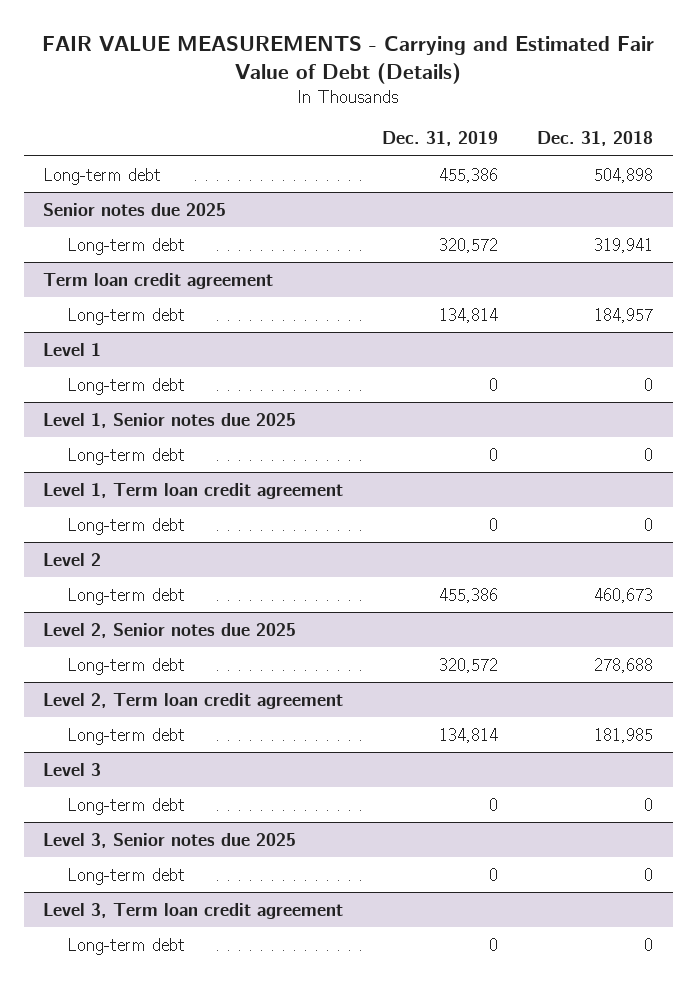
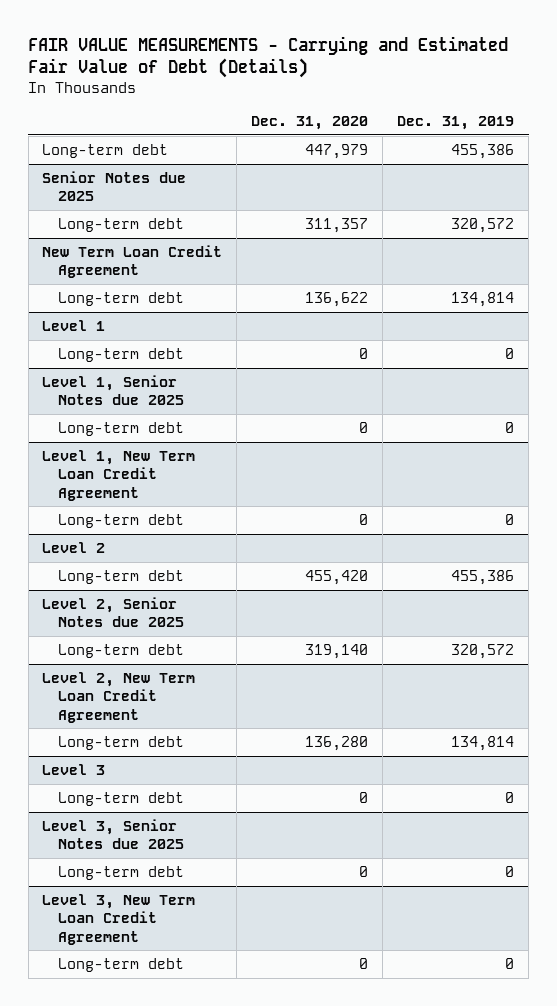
[537,131,654,147] Dec. 31, 2018 -> none
none -> [251,116,369,131] Dec. 31, 2020
[43,202,227,216] Senior notes due 2025 -> [42,170,187,202] Senior Notes due 2025
[43,272,274,289] Term loan credit agreement -> [42,244,223,279] New Term Loan Credit Agreement
[43,412,297,428] Level 1, Senior notes due 2025 -> [42,374,185,406] Level 1, Senior Notes due 2025
[43,482,344,499] Level 1, Term loan credit agreement -> [42,449,196,501] Level 1, New Term Loan Credit Agreement
[43,622,297,638] Level 2, Senior notes due 2025 -> [42,596,185,628] Level 2, Senior Notes due 2025
[43,692,344,709] Level 2, Term loan credit agreement -> [42,671,196,723] Level 2, New Term Loan Credit Agreement
[43,832,297,848] Level 3, Senior notes due 2025 -> [42,818,185,850] Level 3, Senior Notes due 2025
[43,902,344,919] Level 3, Term loan credit agreement -> [42,893,196,945] Level 3, New Term Loan Credit Agreement

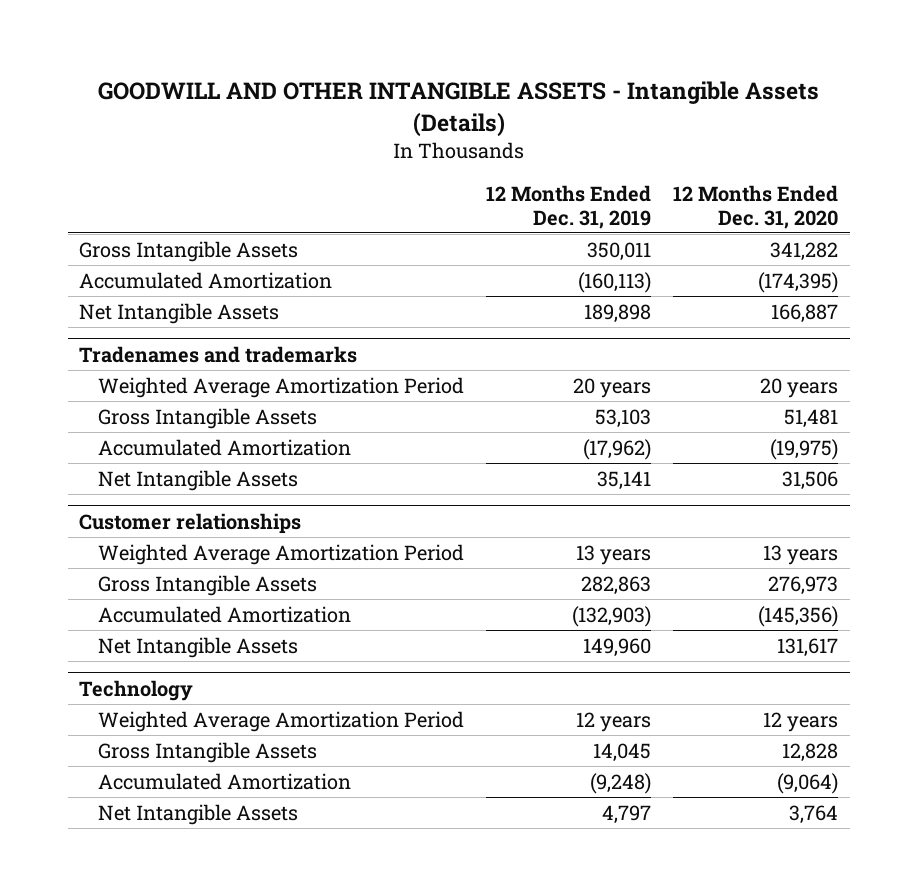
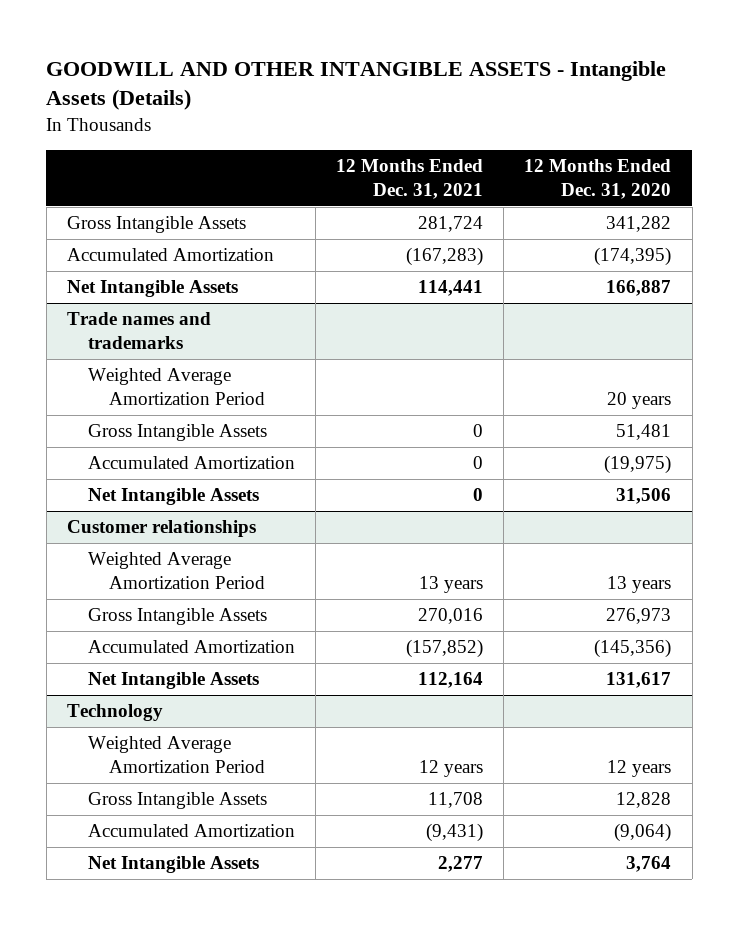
[486,184,652,229] 12 Months Ended Dec. 31, 2019 -> none
none -> [336,159,484,200] 12 Months Ended Dec. 31, 2021
[79,345,358,363] Tradenames and trademarks -> [67,312,212,350] Trade names and trademarks

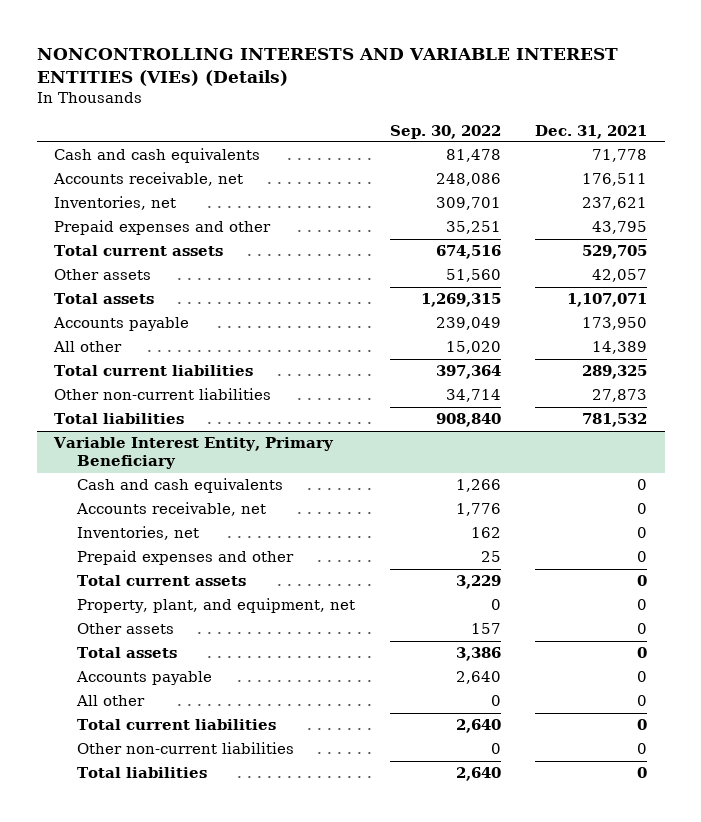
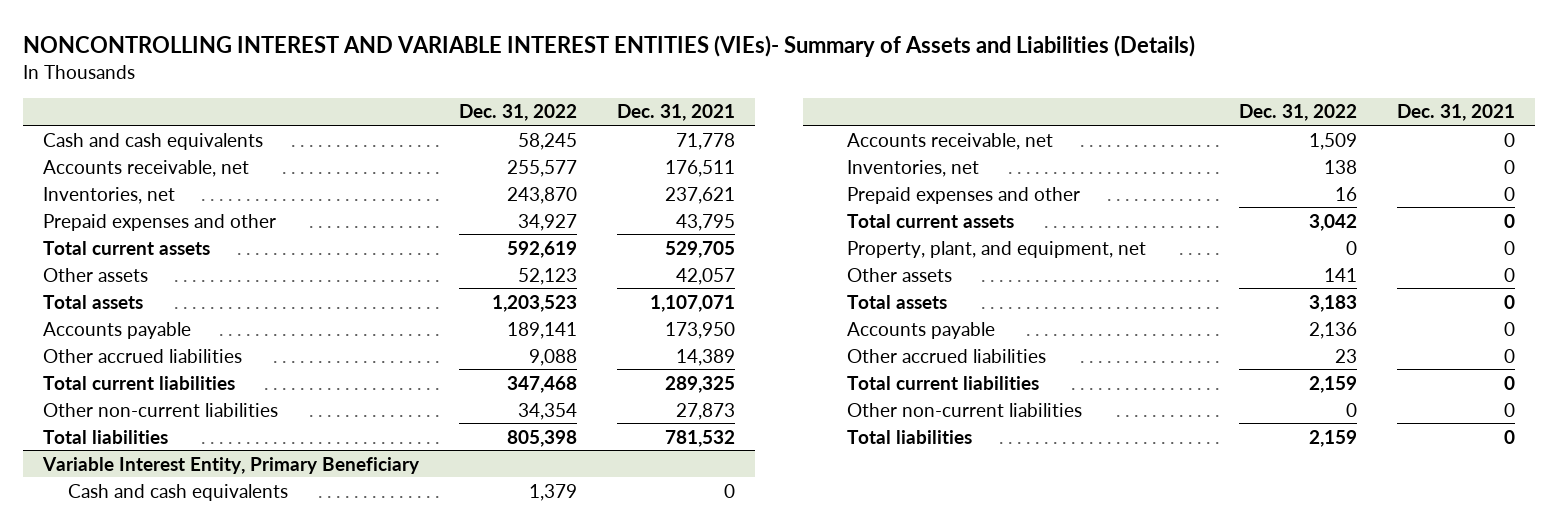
[36,47,618,86] NONCONTROLLING INTERESTS AND VARIABLE INTEREST ENTITIES (VIEs) (Details) -> [23,34,1196,57] NONCONTROLLING INTEREST AND VARIABLE INTEREST ENTITIES (VIEs)- Summary of Assets and Liabilities (Details)
[389,124,501,139] Sep. 30, 2022 -> none
none -> [459,104,578,122] Dec. 31, 2022
[52,341,122,353] All other -> [43,348,243,363] Other accrued liabilities
[75,695,145,707] All other -> [847,348,1047,363] Other accrued liabilities

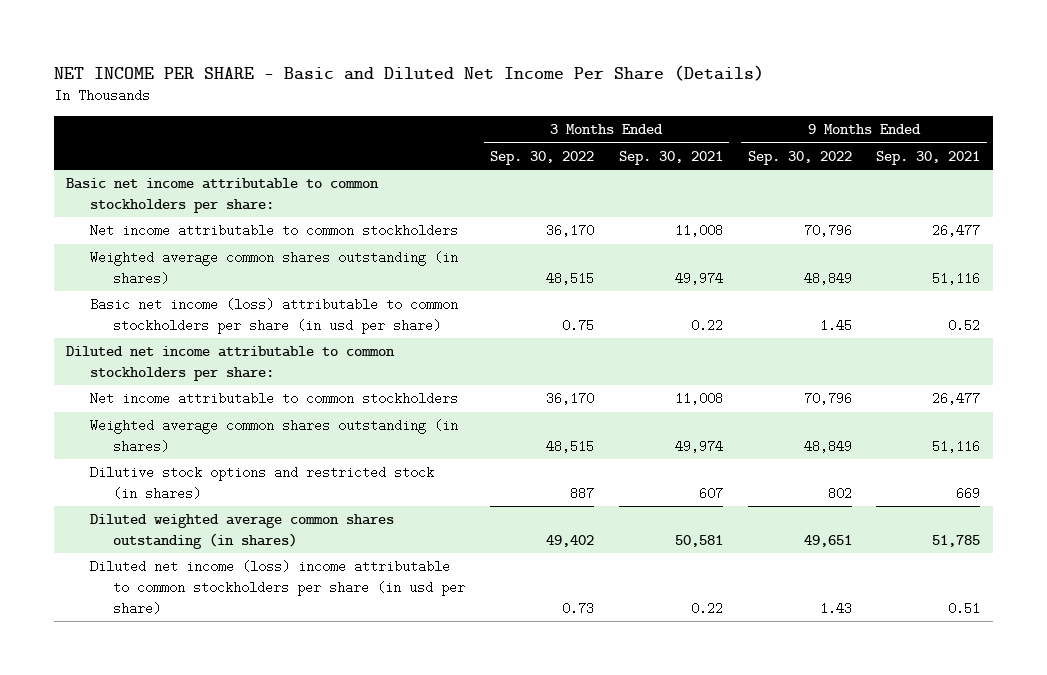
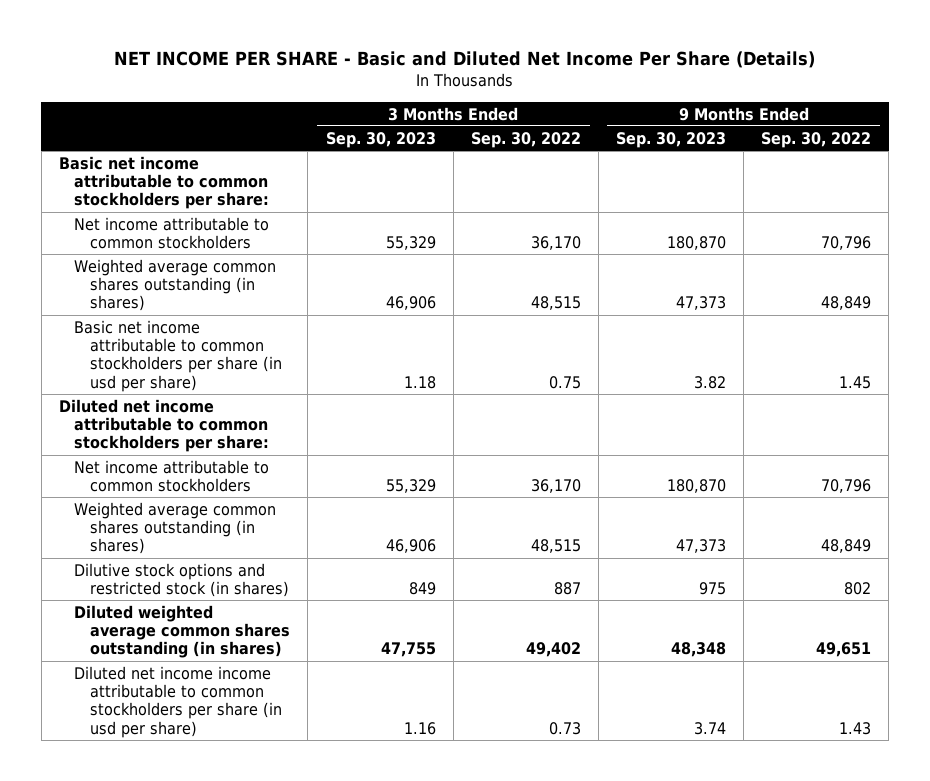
[618,150,723,165] Sep. 30, 2021 -> none
[876,150,981,165] Sep. 30, 2021 -> none
none -> [325,131,436,148] Sep. 30, 2023
none -> [616,131,727,148] Sep. 30, 2023
[89,298,458,334] Basic net income (loss) attributable to common stockholders per share (in usd per share) -> [74,319,283,392] Basic net income attributable to common stockholders per share (in usd per share)
[89,560,465,615] Diluted net income (loss) income attributable to common stockholders per share (in usd per share) -> [74,665,283,738] Diluted net income income attributable to common stockholders per share (in usd per share)

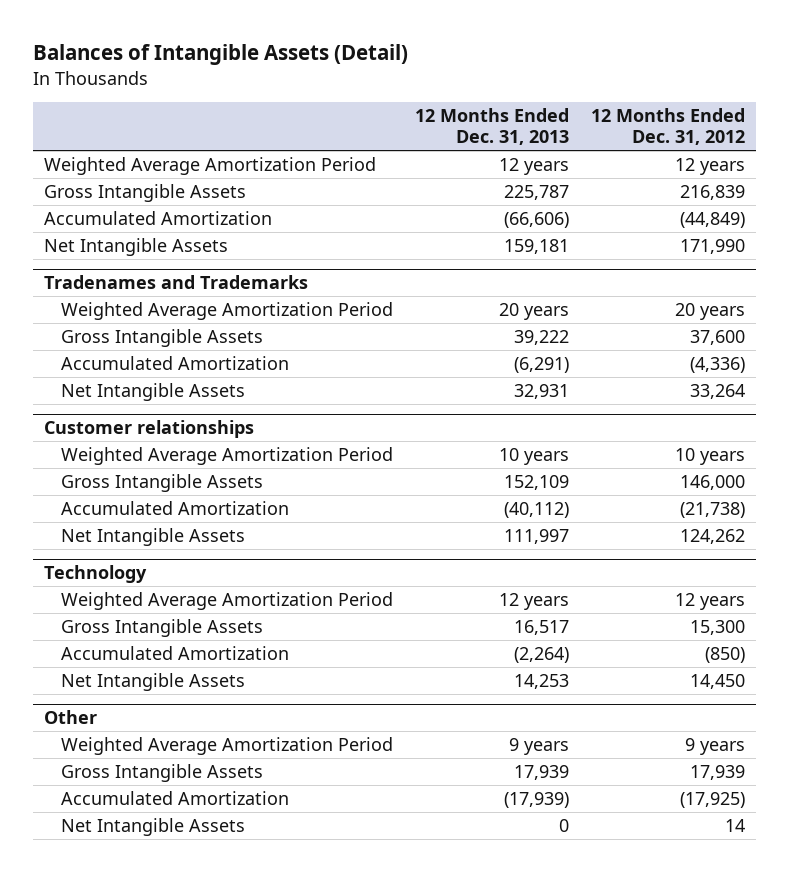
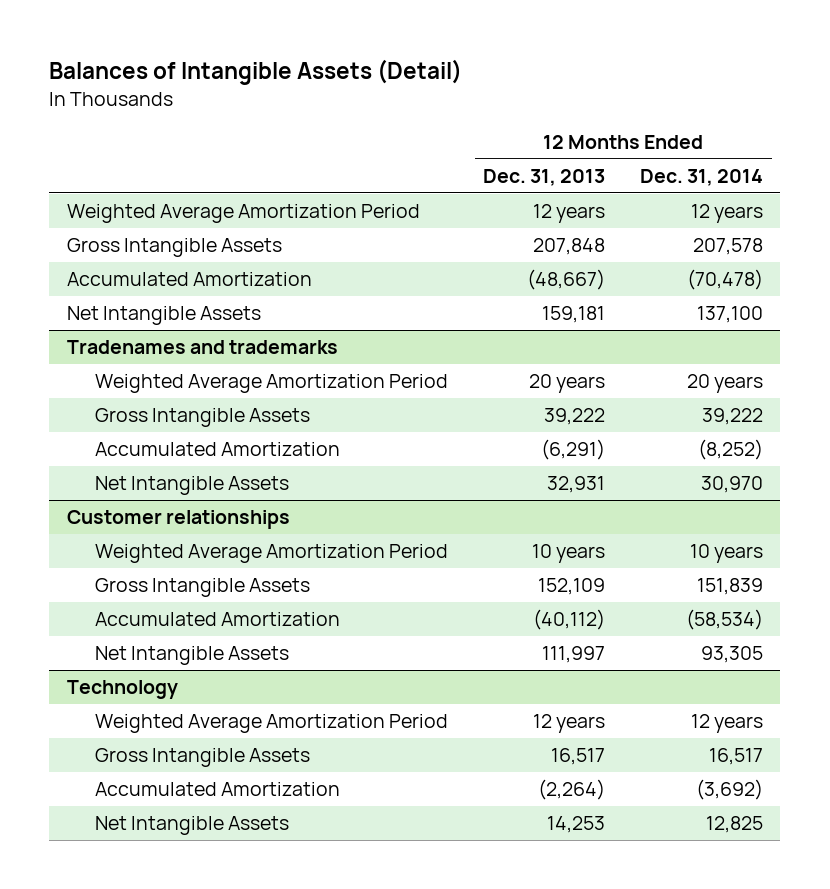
[591,108,746,146] 12 Months Ended Dec. 31, 2012 -> none
none -> [639,168,763,186] Dec. 31, 2014
[504,184,570,200] 225,787 -> [533,237,606,255] 207,848
[504,211,570,228] (66,606) -> [527,268,606,290] (48,667)
[43,275,308,290] Tradenames and Trademarks -> [66,339,338,354] Tradenames and trademarks
[43,710,97,725] Other -> none
[60,736,393,755] Weighted Average Amortization Period -> none
[60,763,263,782] Gross Intangible Assets -> none
[60,790,289,805] Accumulated Amortization -> none
[60,817,245,836] Net Intangible Assets -> none

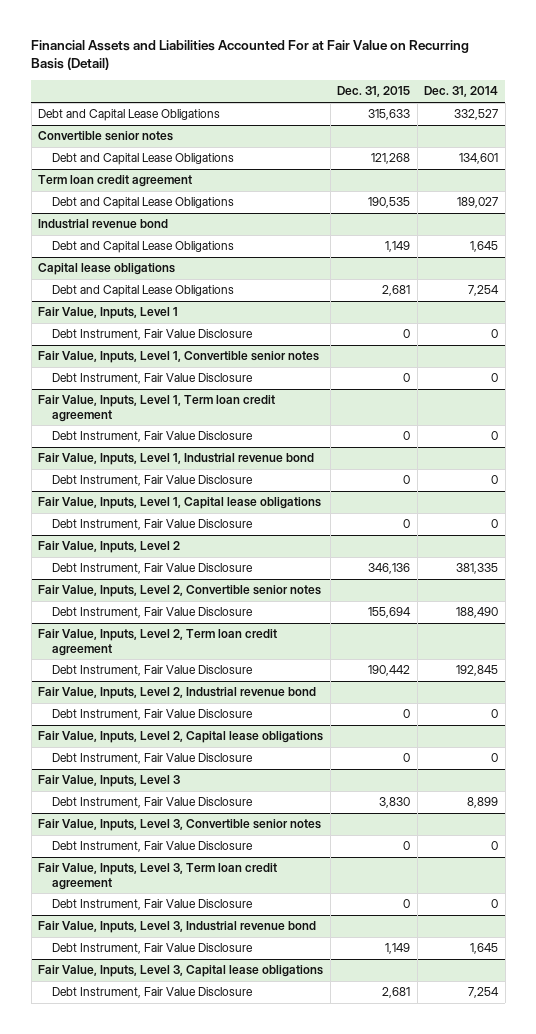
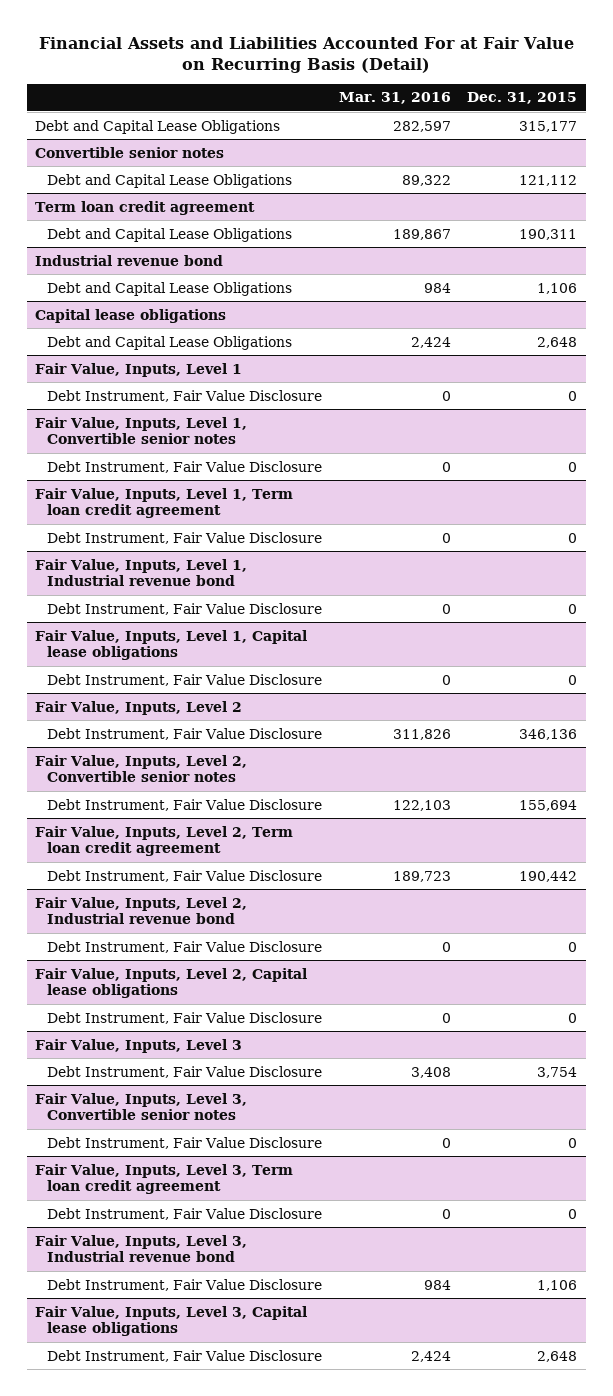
[424,86,499,98] Dec. 31, 2014 -> none
none -> [338,92,451,105] Mar. 31, 2016
[368,109,411,121] 315,633 -> [519,120,578,132] 315,177
[371,153,411,165] 121,268 -> [519,174,578,186] 121,112
[368,197,411,209] 190,535 -> [519,228,578,240] 190,311
[385,241,411,253] 1,149 -> [537,282,578,294] 1,106
[382,285,411,297] 2,681 -> [537,336,578,348] 2,648
[379,797,411,809] 3,830 -> [537,1066,578,1078] 3,754
[385,943,411,955] 1,149 -> [537,1279,578,1291] 1,106
[382,987,411,999] 2,681 -> [537,1350,578,1362] 2,648

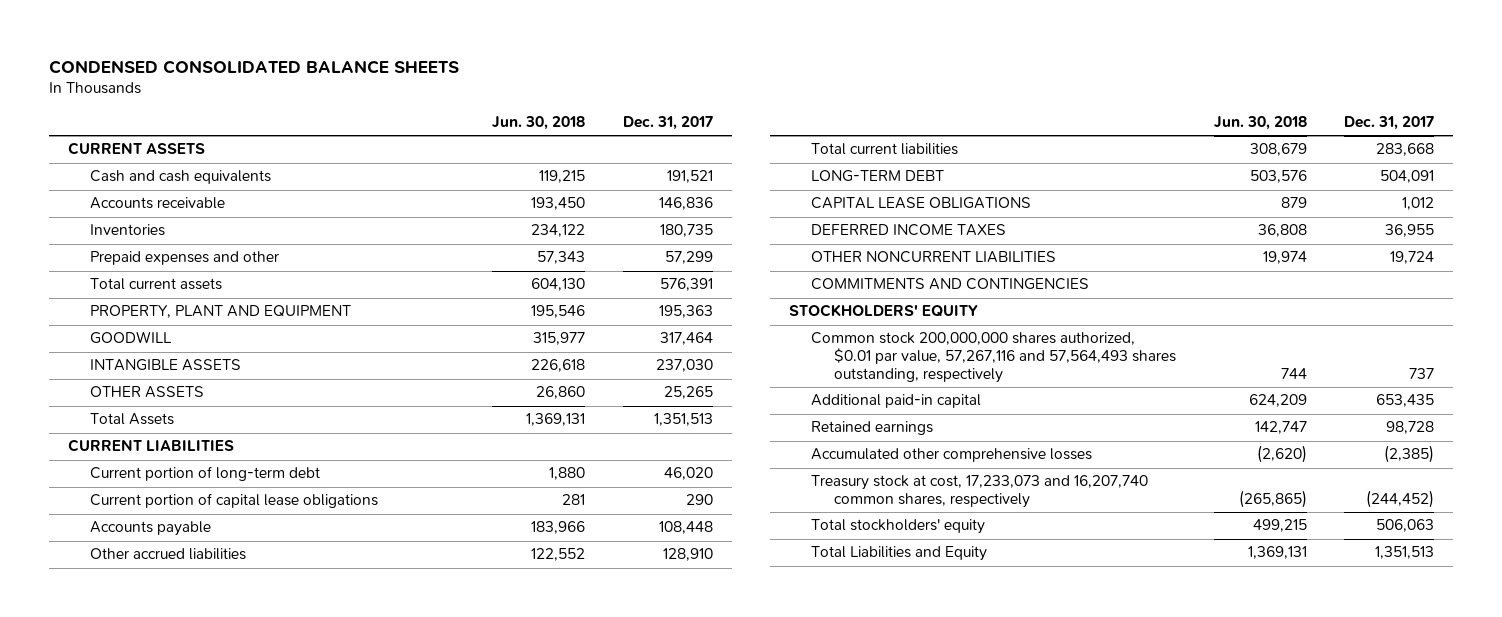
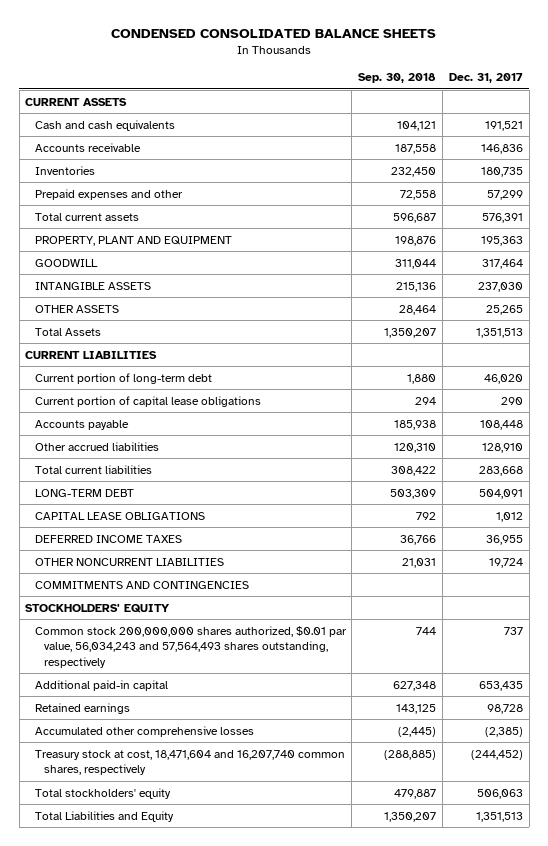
[492,116,586,131] Jun. 30, 2018 -> none
none -> [358,73,437,84] Sep. 30, 2018
[811,332,1177,383] Common stock 200,000,000 shares authorized, $0.01 par value, 57,267,116 and 57,564,493 shares outstanding, respectively -> [34,625,347,668] Common stock 200,000,000 shares authorized, $0.01 par value, 56,034,243 and 57,564,493 shares outstanding, respectively
[811,475,1149,509] Treasury stock at cost, 17,233,073 and 16,207,740 common shares, respectively -> [34,749,345,776] Treasury stock at cost, 18,471,604 and 16,207,740 common shares, respectively

